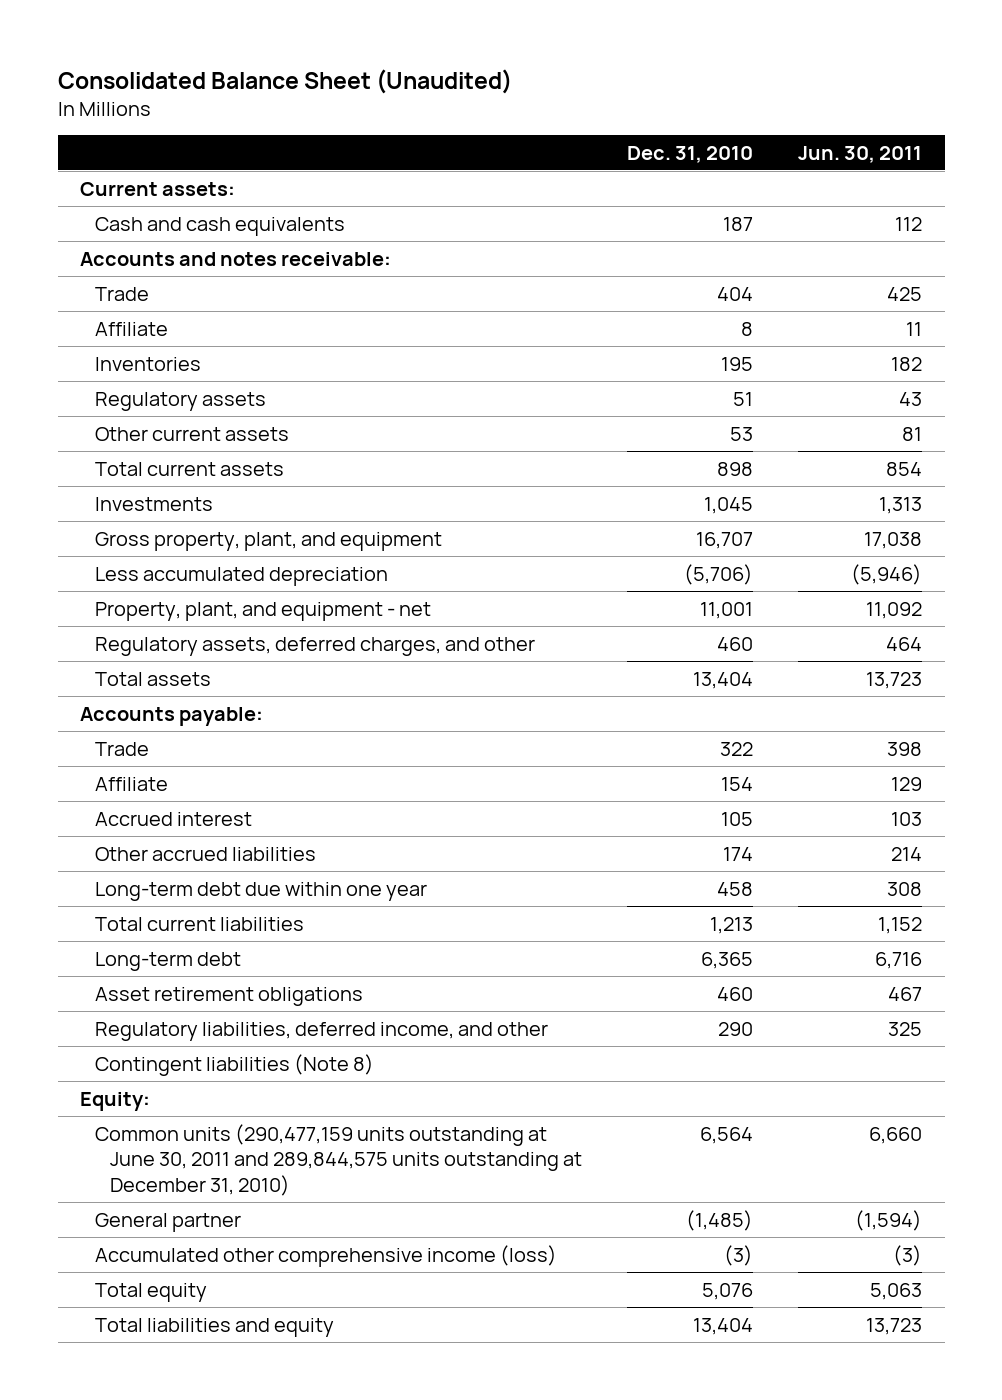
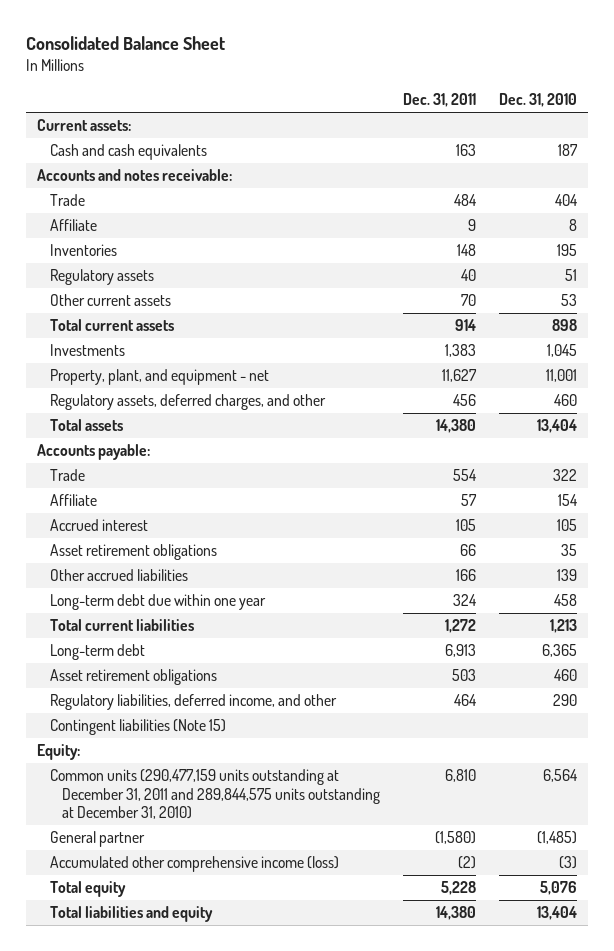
[57,68,512,94] Consolidated Balance Sheet (Unaudited) -> [25,35,225,50] Consolidated Balance Sheet
[798,145,923,163] Jun. 30, 2011 -> none
none -> [402,93,476,108] Dec. 31, 2011
[95,531,443,551] Gross property, plant, and equipment -> none
[95,566,389,586] Less accumulated depreciation -> none
none -> [49,544,217,561] Asset retirement obligations
[722,846,753,861] 174 -> [556,569,577,582] 139
[95,1053,375,1076] Contingent liabilities (Note 8) -> [49,719,226,736] Contingent liabilities (Note 15)
[95,1123,582,1197] Common units (290,477,159 units outstanding at June 30, 2011 and 289,844,575 units outstanding at December 31, 2010) -> [49,769,381,819] Common units (290,477,159 units outstanding at December 31, 2011 and 289,844,575 units outstanding at December 31, 2010)

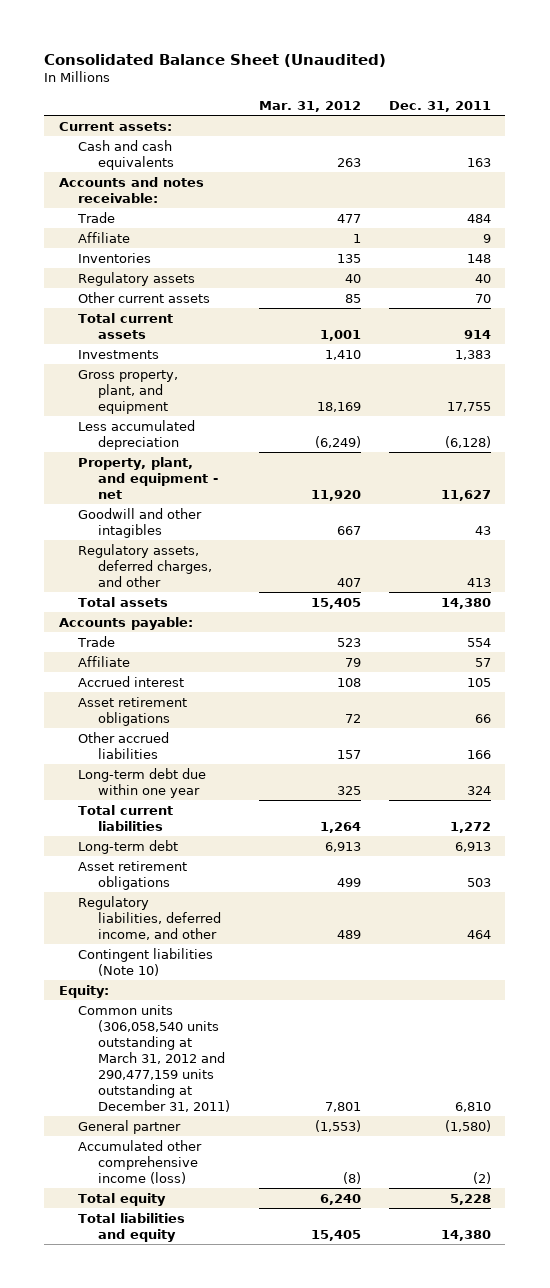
[25,35,225,50] Consolidated Balance Sheet -> [44,53,387,67] Consolidated Balance Sheet (Unaudited)
[498,93,577,108] Dec. 31, 2010 -> none
none -> [258,101,361,113] Mar. 31, 2012
none -> [78,369,179,414] Gross property, plant, and equipment
none -> [78,419,196,450] Less accumulated depreciation
none -> [78,507,203,538] Goodwill and other intagibles
[452,394,476,407] 456 -> [467,577,492,587] 413
[49,719,226,736] Contingent liabilities (Note 15) -> [78,947,214,976] Contingent liabilities (Note 10)
[49,769,381,819] Common units (290,477,159 units outstanding at December 31, 2011 and 289,844,575 units outstanding at December 31, 2010) -> [78,1004,231,1113] Common units (306,058,540 units outstanding at March 31, 2012 and 290,477,159 units outstanding at December 31, 2011)

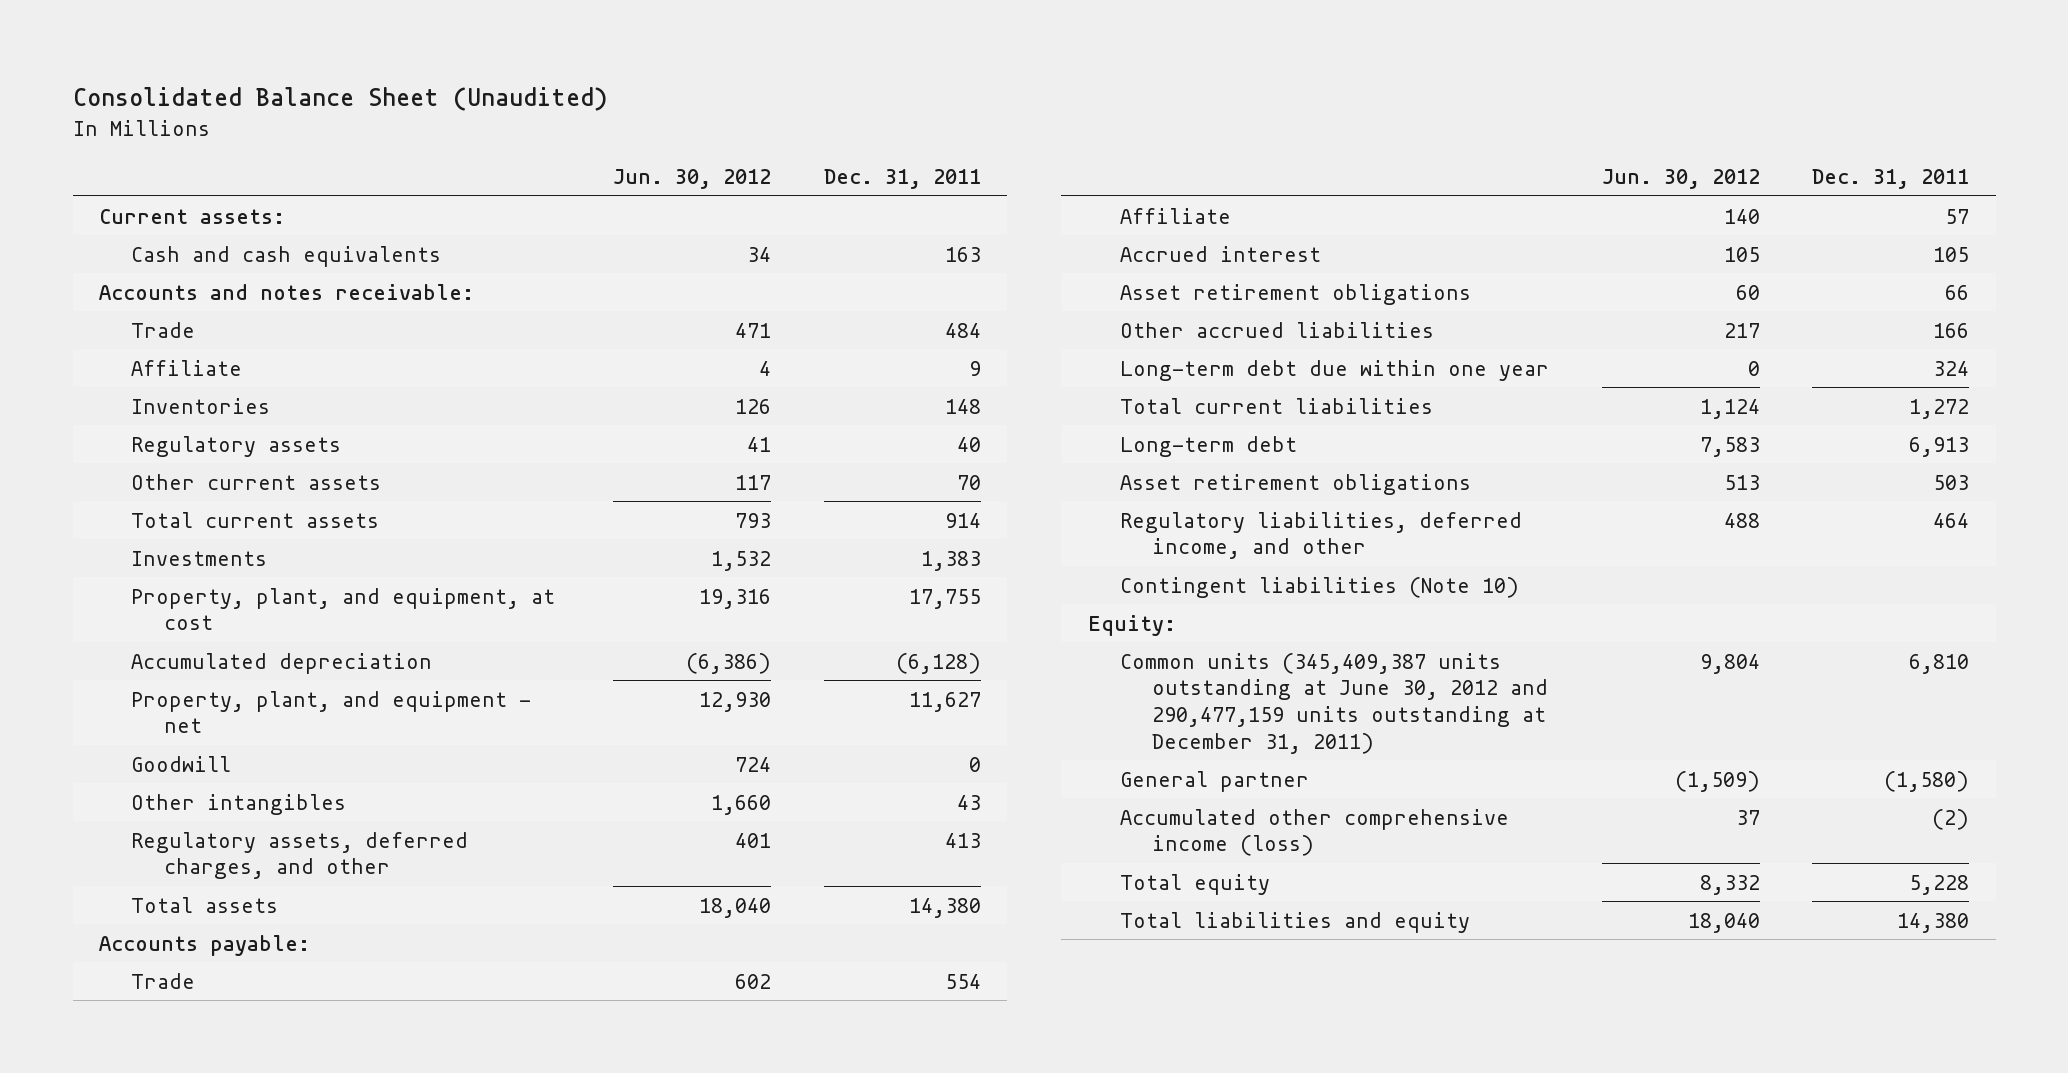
[258,101,361,113] Mar. 31, 2012 -> none
none -> [613,168,772,189] Jun. 30, 2012
[78,369,179,414] Gross property, plant, and equipment -> [131,587,556,631] Property, plant, and equipment, at cost
[78,419,196,450] Less accumulated depreciation -> [131,652,433,674] Accumulated depreciation
[78,507,203,538] Goodwill and other intagibles -> none
none -> [131,755,232,772] Goodwill
none -> [131,793,347,815] Other intangibles
[78,1004,231,1113] Common units (306,058,540 units outstanding at March 31, 2012 and 290,477,159 units outstanding at December 31, 2011) -> [1119,652,1549,754] Common units (345,409,387 units outstanding at June 30, 2012 and 290,477,159 units outstanding at December 31, 2011)

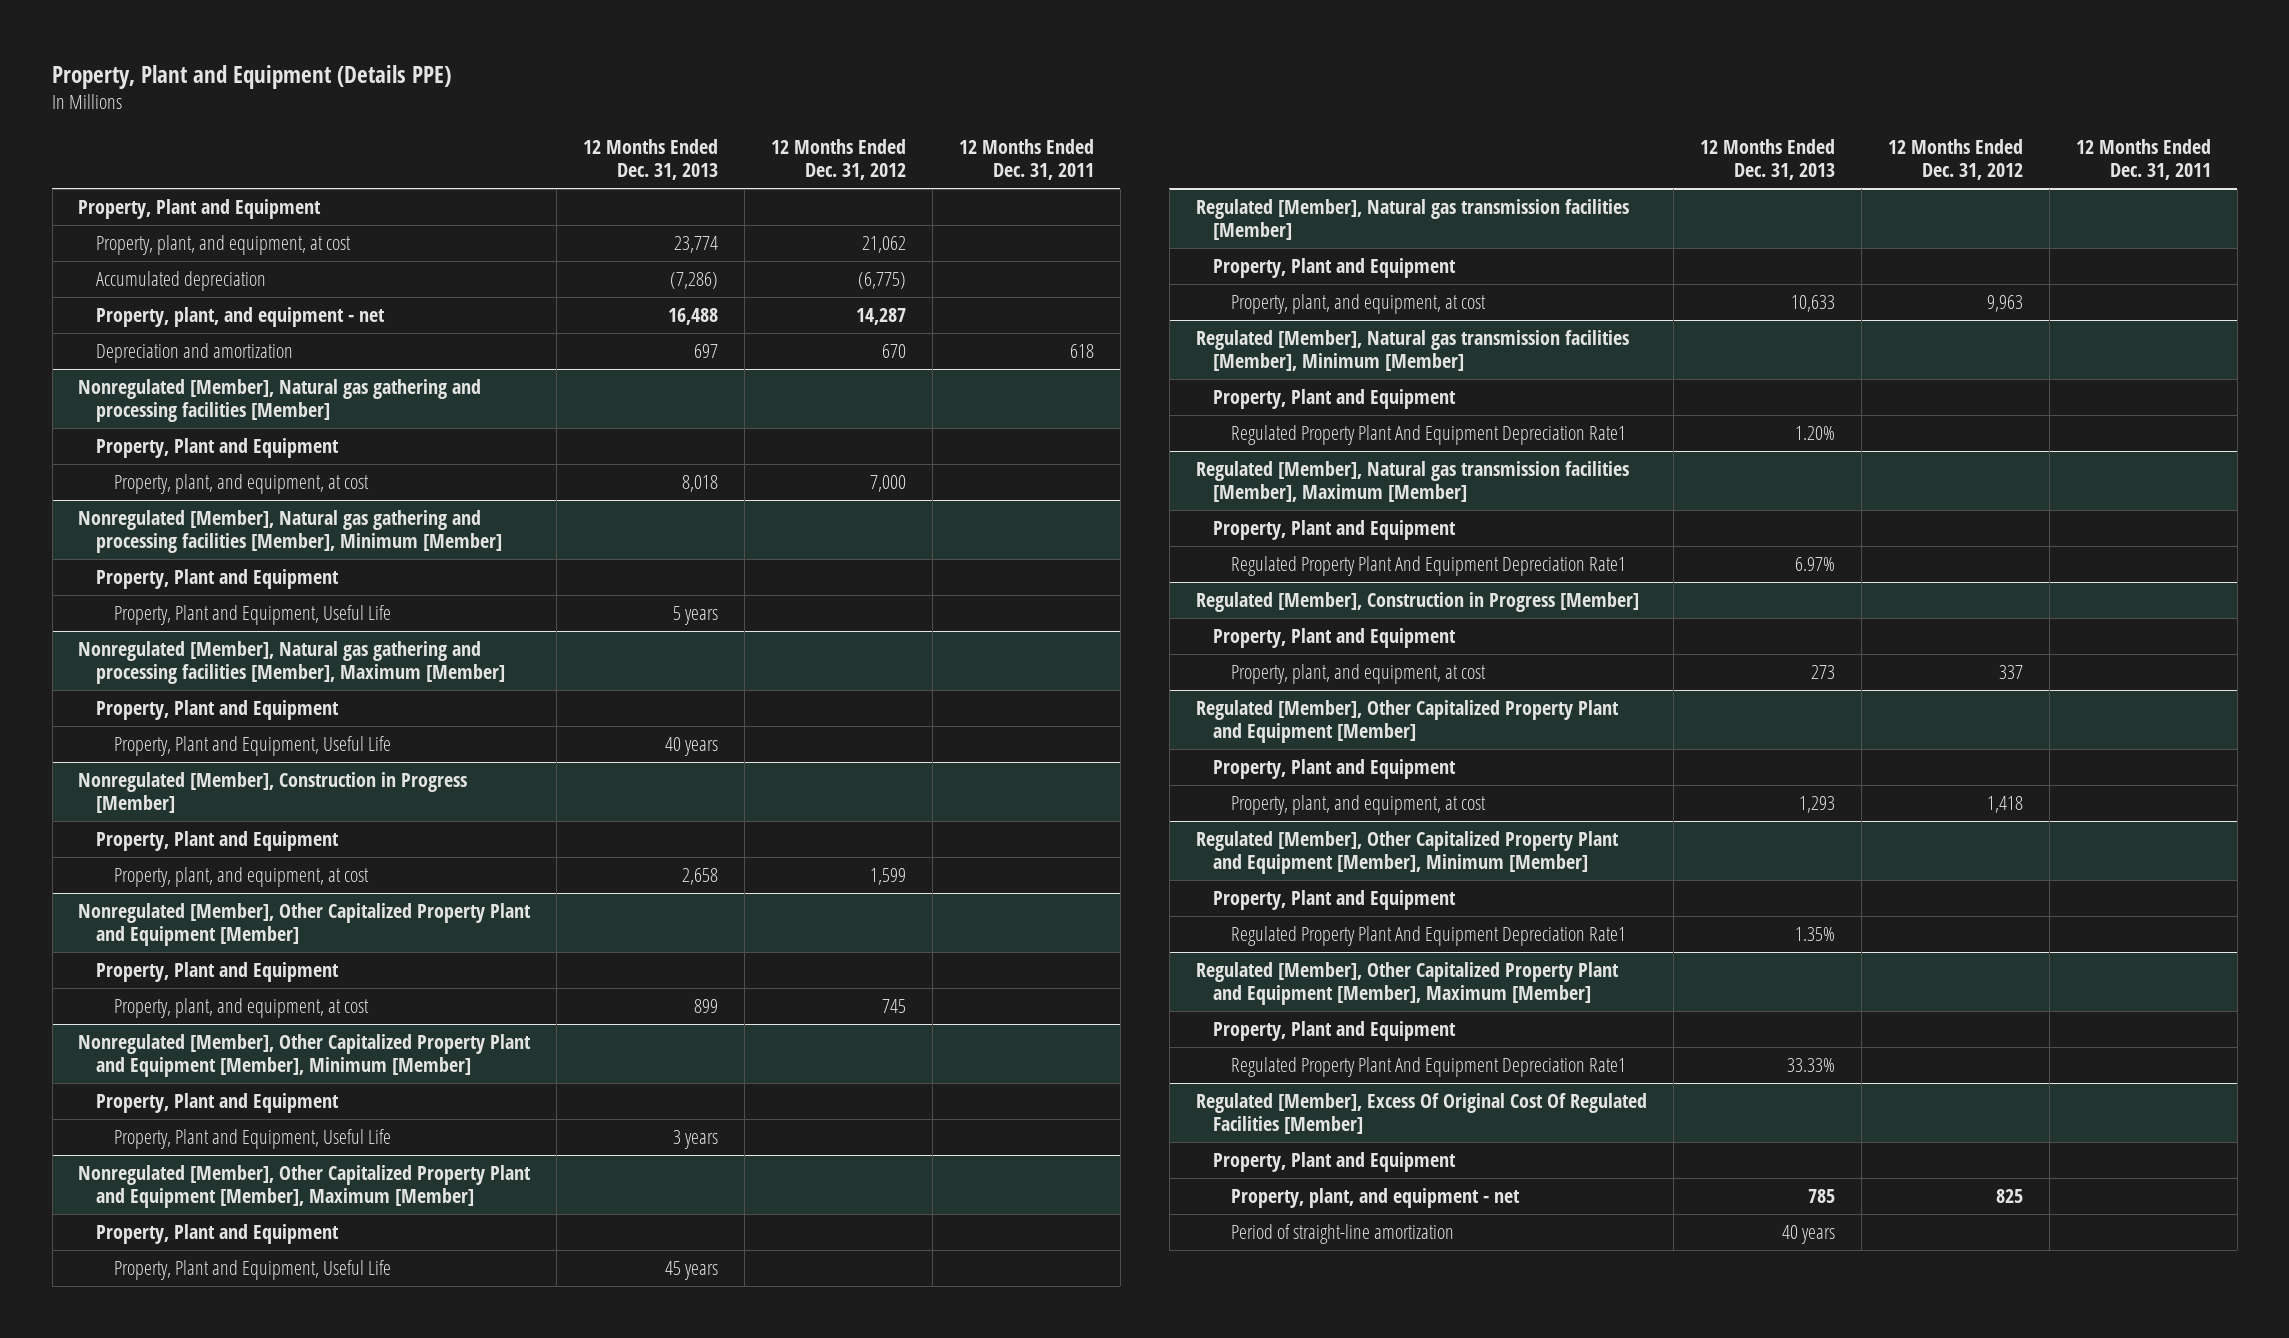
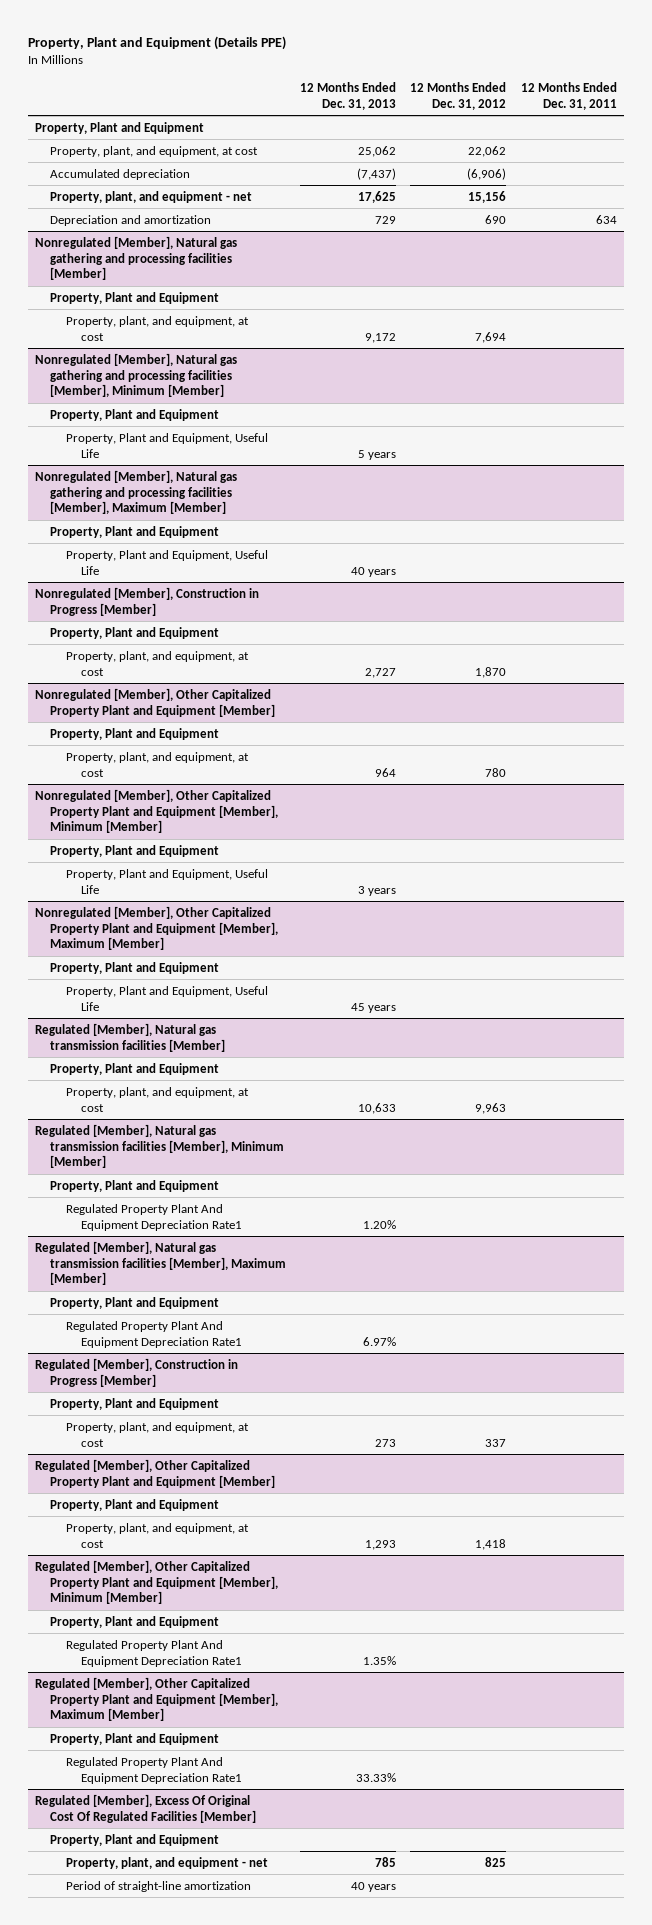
[674,236,719,254] 23,774 -> [358,145,397,157] 25,062
[861,236,906,254] 21,062 -> [468,145,507,157] 22,062
[670,272,719,290] (7,286) -> [357,167,397,180] (7,437)
[857,272,906,290] (6,775) -> [467,167,507,180] (6,906)
[668,308,719,326] 16,488 -> [358,190,397,203] 17,625
[855,308,906,326] 14,287 -> [468,190,507,203] 15,156
[694,344,719,359] 697 -> [375,215,397,224] 729
[881,344,906,359] 670 -> [485,214,507,224] 690
[1069,344,1094,359] 618 -> [595,214,617,224] 634
[682,475,719,493] 8,018 -> [365,332,397,343] 9,172
[869,475,906,493] 7,000 -> [475,331,507,343] 7,694
[682,868,719,886] 2,658 -> [365,667,397,678] 2,727
[869,868,906,886] 1,599 -> [475,666,507,678] 1,870
[694,999,719,1014] 899 -> [375,767,397,777] 964
[881,999,906,1014] 745 -> [485,767,507,777] 780

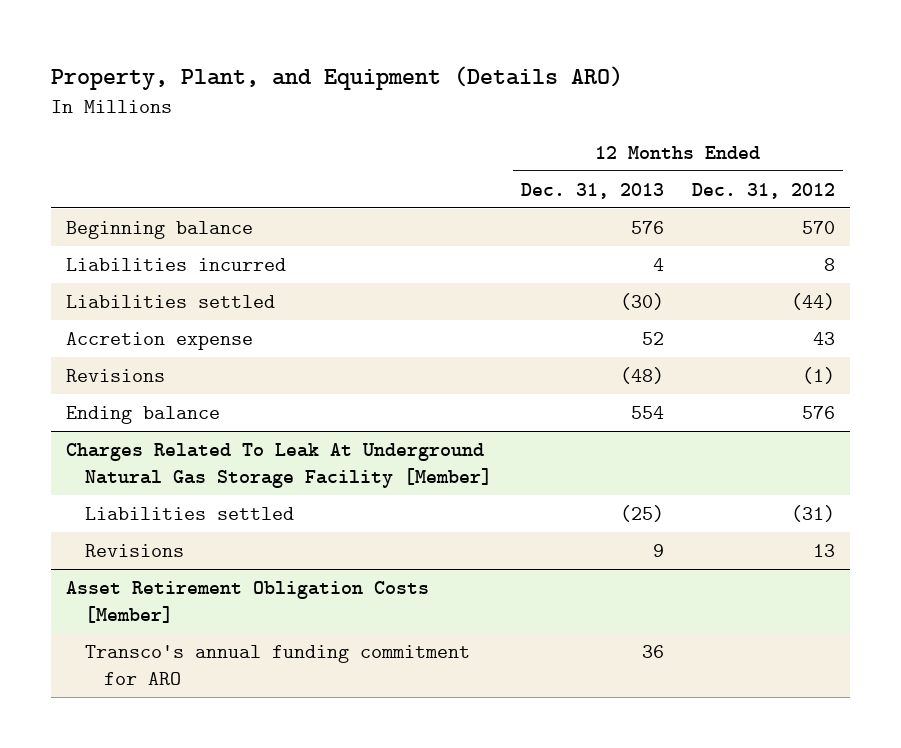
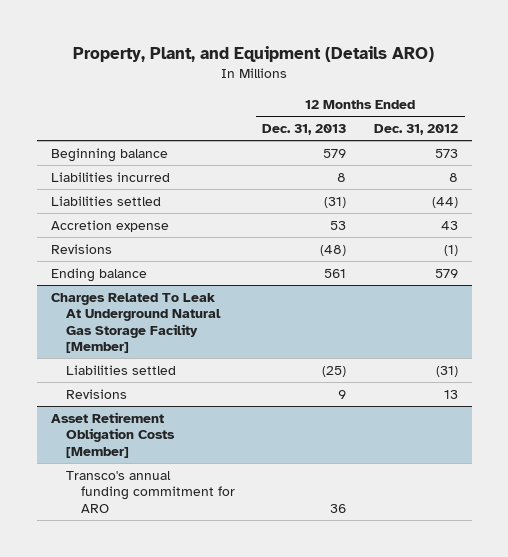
[630,220,664,234] 576 -> [323,148,347,158] 579
[802,220,836,234] 570 -> [434,148,458,158] 573
[652,257,664,271] 4 -> [337,172,347,182] 8
[619,292,664,310] (30) -> [324,196,347,208] (31)
[641,331,664,345] 52 -> [330,220,347,230] 53
[630,405,664,419] 554 -> [324,268,347,278] 561
[802,405,836,419] 576 -> [434,268,458,278] 579

